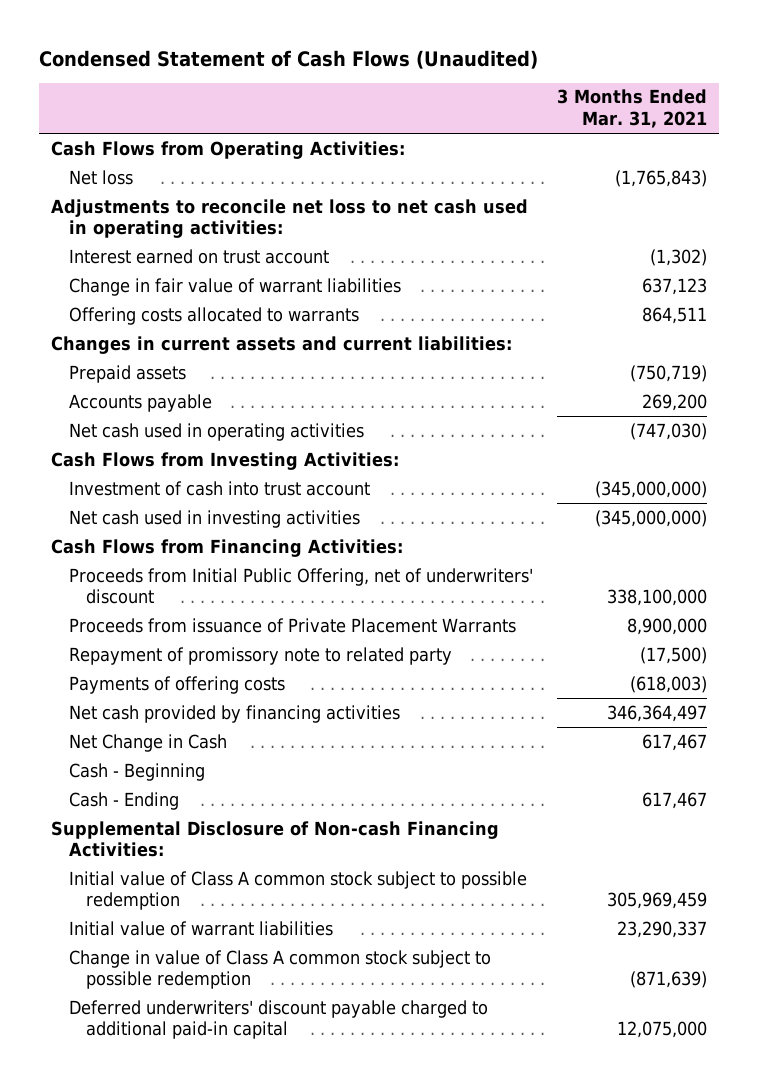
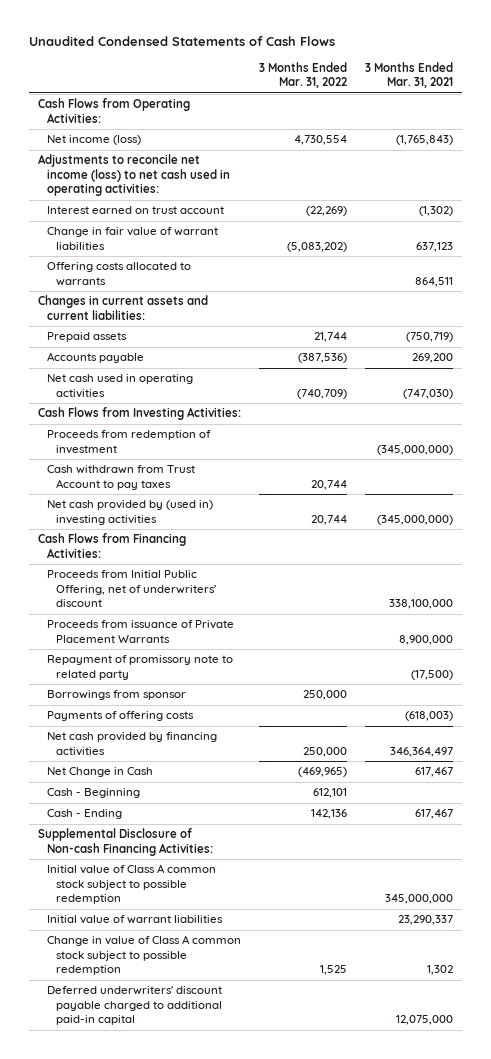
[38,49,538,69] Condensed Statement of Cash Flows (Unaudited) -> [28,36,335,47] Unaudited Condensed Statements of Cash Flows
none -> [258,61,347,89] 3 Months Ended Mar. 31, 2022
[68,169,133,185] Net loss -> [46,135,141,146] Net income (loss)
[50,198,528,239] Adjustments to reconcile net loss to net cash used in operating activities: -> [37,154,230,197] Adjustments to reconcile net income (loss) to net cash used in operating activities:
[68,480,370,496] Investment of cash into trust account -> [46,430,211,454] Proceeds from redemption of investment
none -> [46,465,195,490] Cash withdrawn from Trust Account to pay taxes
[68,509,360,528] Net cash used in investing activities -> [46,500,213,525] Net cash provided by (used in) investing activities
none -> [46,690,186,701] Borrowings from sponsor
[606,892,707,910] 305,969,459 -> [384,894,453,905] 345,000,000
[629,971,707,989] (871,639) -> [426,965,453,976] 1,302

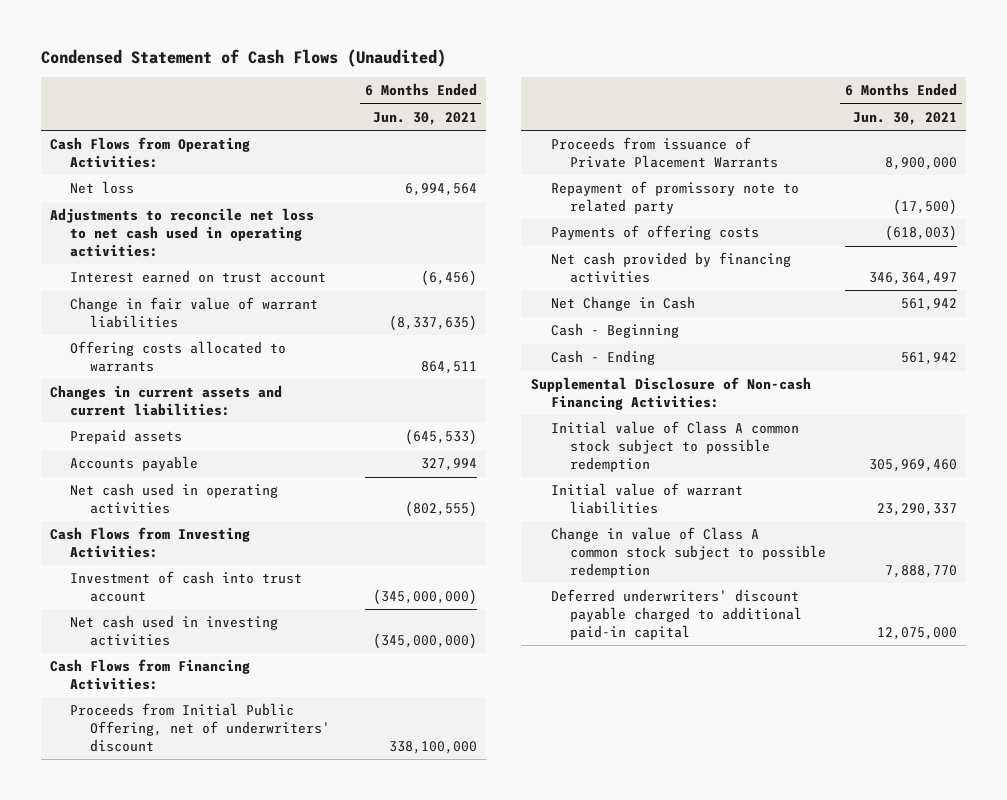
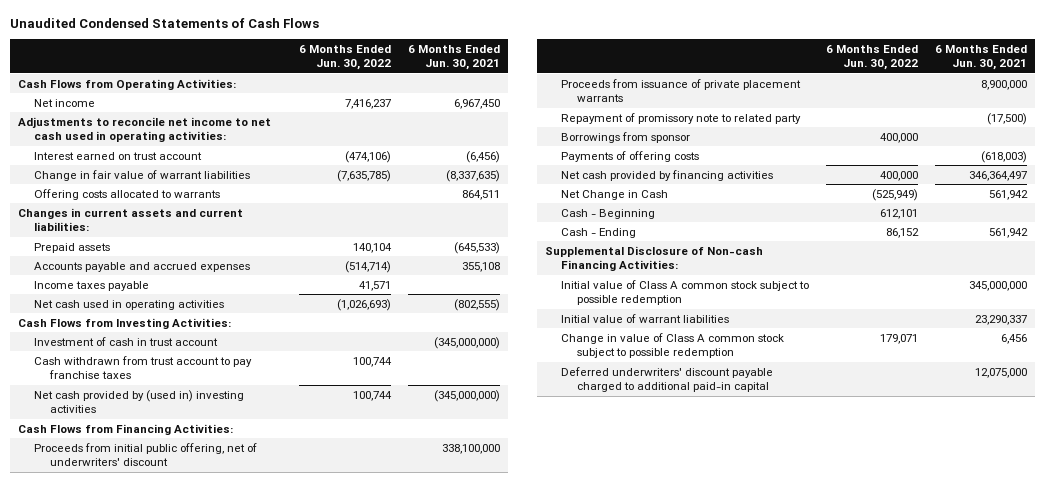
[40,48,446,67] Condensed Statement of Cash Flows (Unaudited) -> [9,17,319,28] Unaudited Condensed Statements of Cash Flows
none -> [299,44,392,70] 6 Months Ended Jun. 30, 2022
[70,181,135,195] Net loss -> [34,98,96,107] Net income
[404,183,477,197] 6,994,564 -> [453,98,500,109] 6,967,450
[50,208,315,257] Adjustments to reconcile net loss to net cash used in operating activities: -> [18,116,272,142] Adjustments to reconcile net income to net cash used in operating activities:
[70,456,199,472] Accounts payable -> [34,261,251,272] Accounts payable and accrued expenses
[420,458,477,472] 327,994 -> [461,261,500,272] 355,108
none -> [34,280,150,291] Income taxes payable
[70,571,303,602] Investment of cash into trust account -> [34,336,219,346] Investment of cash in trust account
none -> [34,355,253,379] Cash withdrawn from trust account to pay franchise taxes
[70,615,279,646] Net cash used in investing activities -> [34,389,245,413] Net cash provided by (used in) investing activities
[70,703,331,752] Proceeds from Initial Public Offering, net of underwriters' discount -> [34,442,258,466] Proceeds from initial public offering, net of underwriters' discount
[550,137,779,168] Proceeds from issuance of Private Placement Warrants -> [561,78,802,102] Proceeds from issuance of private placement warrants
none -> [561,131,691,143] Borrowings from sponsor
[869,458,958,472] 305,969,460 -> [968,280,1027,291] 345,000,000
[885,564,958,578] 7,888,770 -> [1000,333,1027,344] 6,456

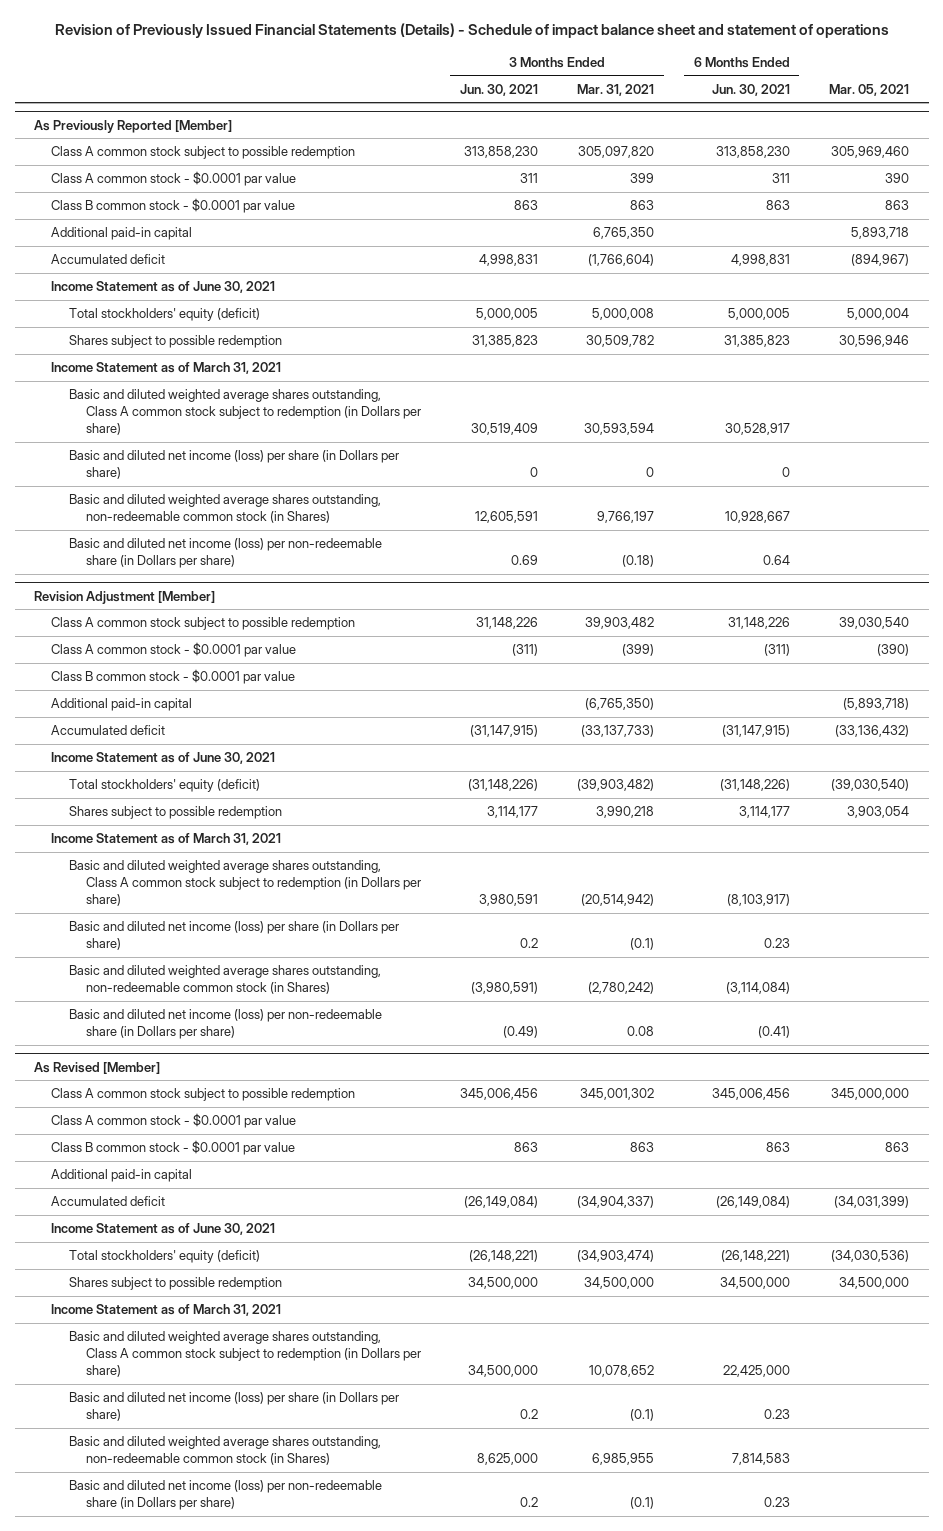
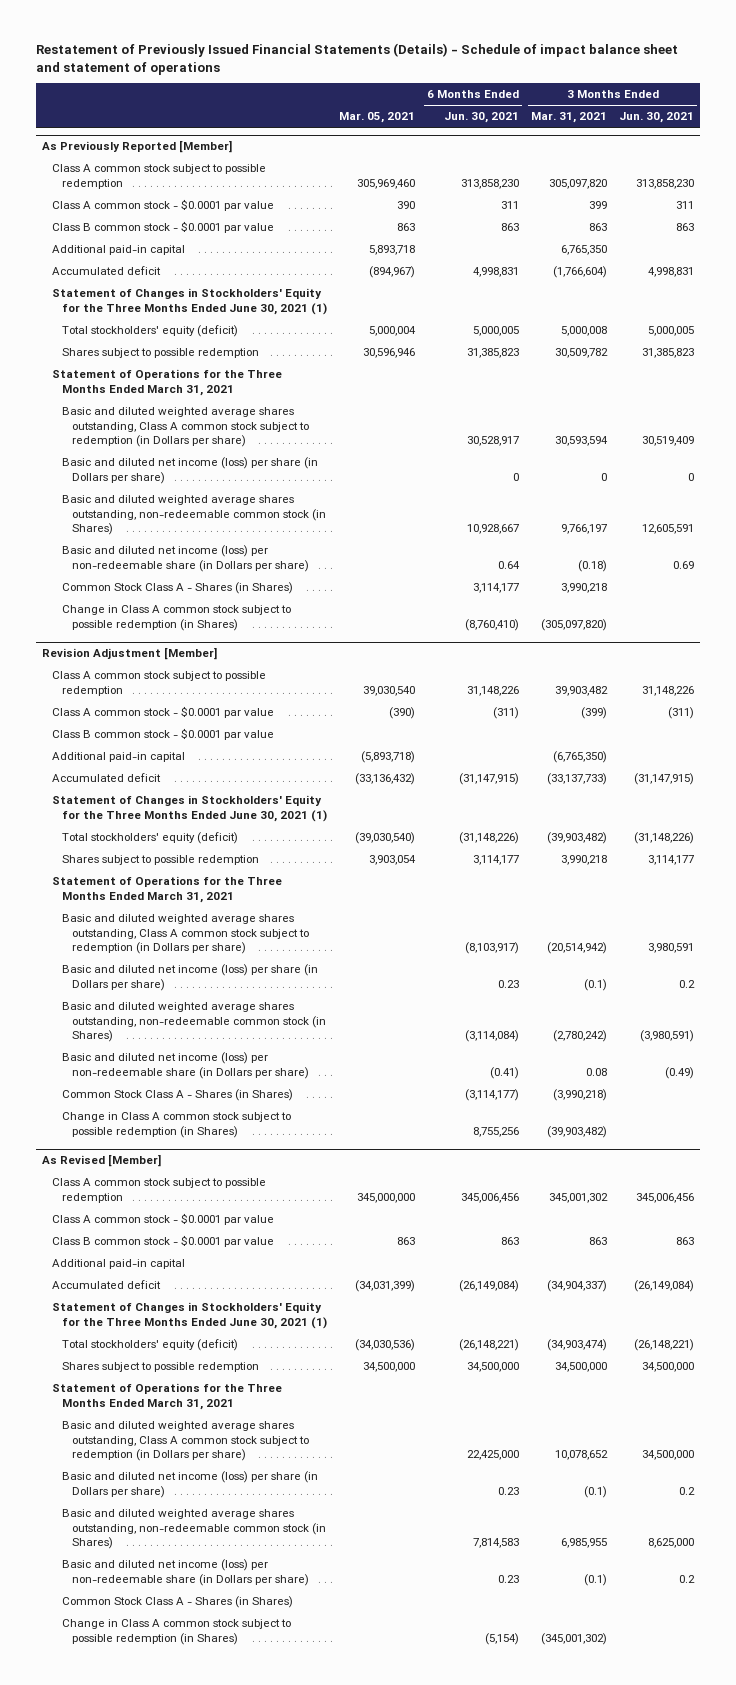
[54,23,889,39] Revision of Previously Issued Financial Statements (Details) - Schedule of impact balance sheet and statement of operations -> [36,42,679,75] Restatement of Previously Issued Financial Statements (Details) - Schedule of impact balance sheet and statement of operations
[51,281,276,294] Income Statement as of June 30, 2021 -> none
none -> [51,288,327,315] Statement of Changes in Stockholders' Equity for the Three Months Ended June 30, 2021 (1)
[51,362,282,375] Income Statement as of March 31, 2021 -> none
none -> [51,369,282,396] Statement of Operations for the Three Months Ended March 31, 2021
none -> [61,582,293,595] Common Stock Class A - Shares (in Shares)
none -> [61,605,291,631] Change in Class A common stock subject to possible redemption (in Shares)
[51,752,276,765] Income Statement as of June 30, 2021 -> none
none -> [51,795,327,822] Statement of Changes in Stockholders' Equity for the Three Months Ended June 30, 2021 (1)
[51,833,282,846] Income Statement as of March 31, 2021 -> none
none -> [51,876,282,903] Statement of Operations for the Three Months Ended March 31, 2021
none -> [61,1089,293,1102] Common Stock Class A - Shares (in Shares)
none -> [61,1112,291,1138] Change in Class A common stock subject to possible redemption (in Shares)
[51,1223,276,1236] Income Statement as of June 30, 2021 -> none
none -> [51,1302,327,1329] Statement of Changes in Stockholders' Equity for the Three Months Ended June 30, 2021 (1)
[51,1304,282,1317] Income Statement as of March 31, 2021 -> none
none -> [51,1383,282,1410] Statement of Operations for the Three Months Ended March 31, 2021
none -> [61,1596,293,1609] Common Stock Class A - Shares (in Shares)
none -> [61,1619,291,1645] Change in Class A common stock subject to possible redemption (in Shares)

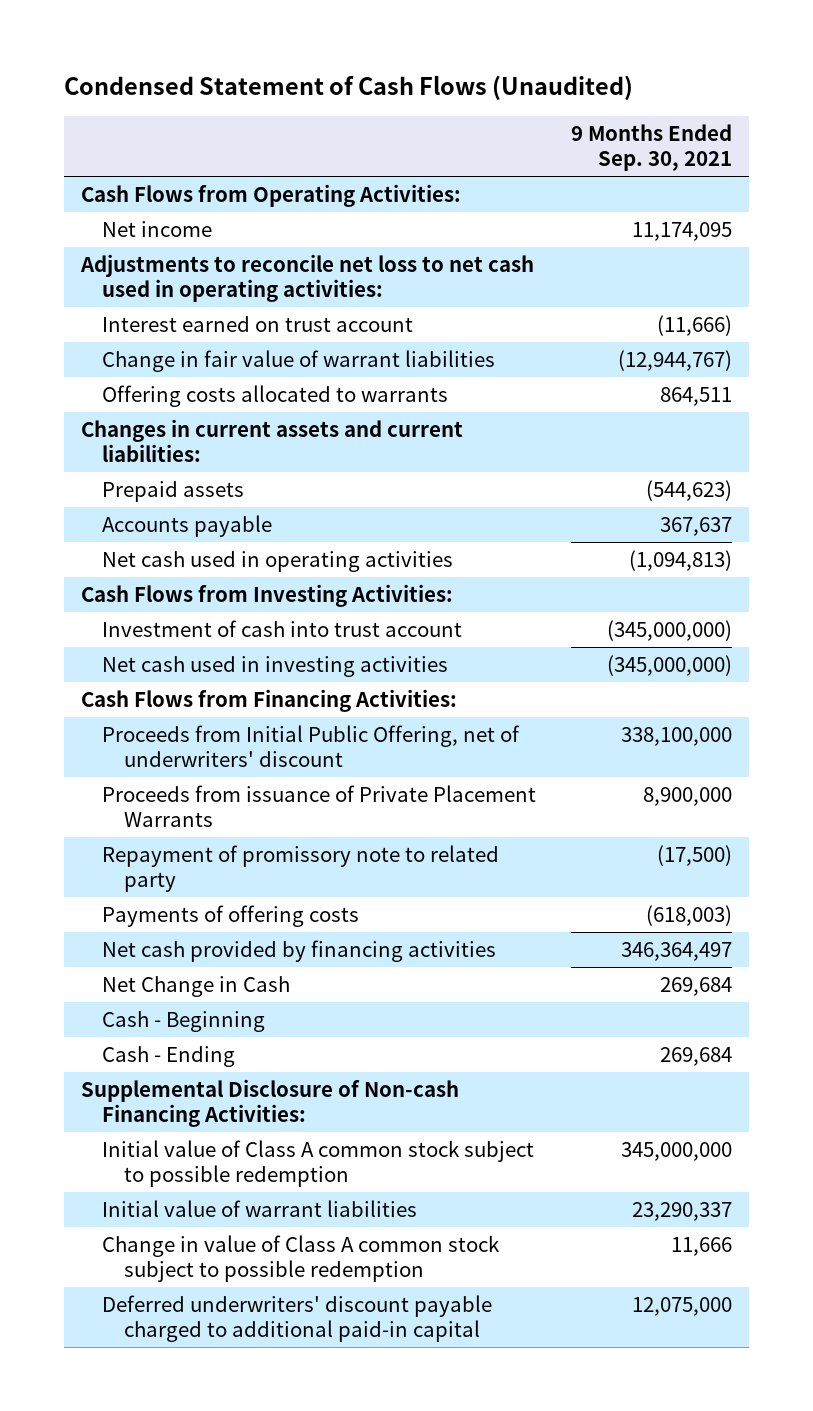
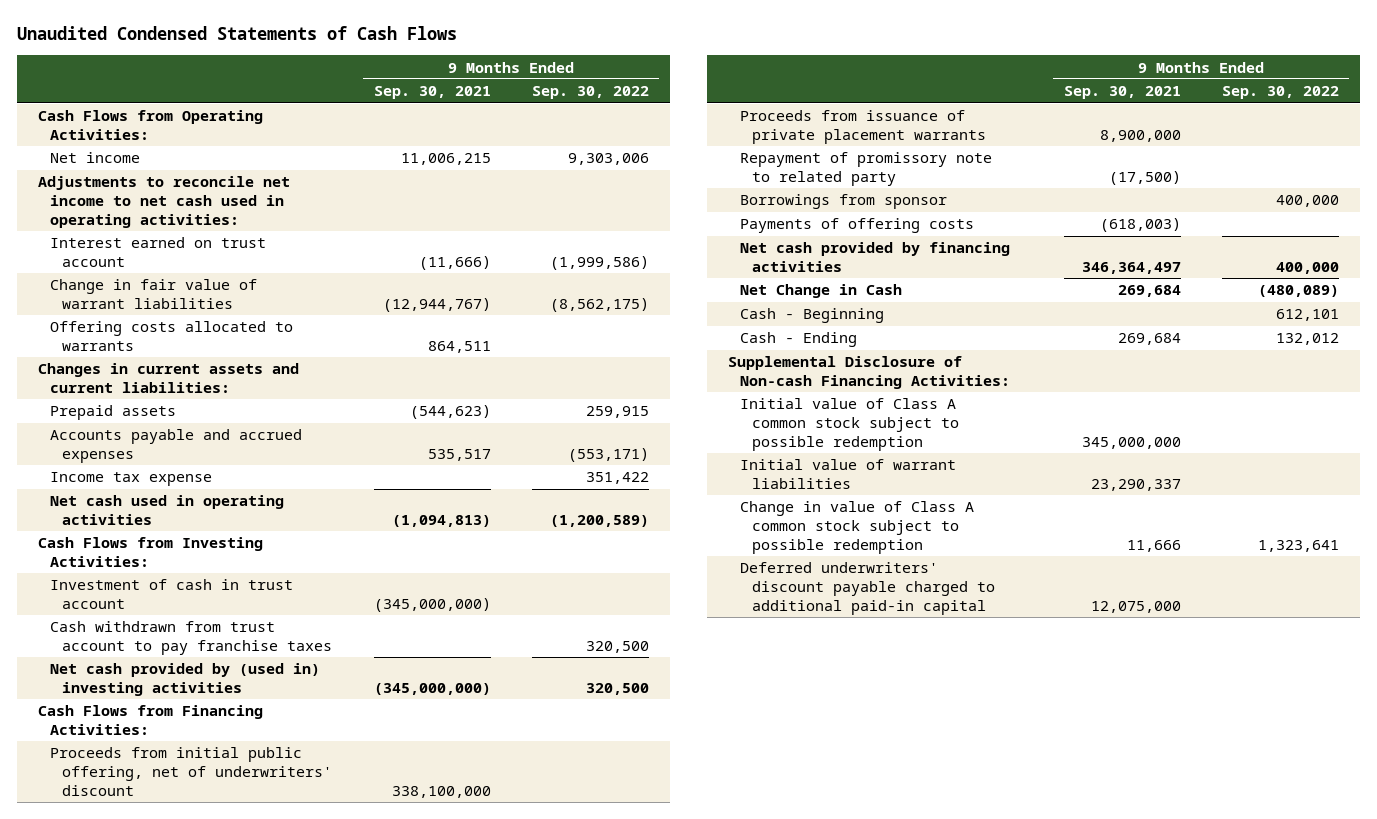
[63,75,633,101] Condensed Statement of Cash Flows (Unaudited) -> [17,26,458,41] Unaudited Condensed Statements of Cash Flows
none -> [532,86,650,100] Sep. 30, 2022
[631,221,732,241] 11,174,095 -> [400,153,491,166] 11,006,215
[79,253,534,303] Adjustments to reconcile net loss to net cash used in operating activities: -> [37,176,290,228] Adjustments to reconcile net income to net cash used in operating activities:
[102,514,273,537] Accounts payable -> [50,429,303,463] Accounts payable and accrued expenses
[659,516,732,536] 367,637 -> [427,448,491,461] 535,517
none -> [50,472,213,487] Income tax expense
[102,619,463,637] Investment of cash into trust account -> [50,579,294,609] Investment of cash in trust account
none -> [50,621,333,655] Cash withdrawn from trust account to pay franchise taxes
[102,655,449,677] Net cash used in investing activities -> [50,663,321,696] Net cash provided by (used in) investing activities
[102,724,521,768] Proceeds from Initial Public Offering, net of underwriters' discount -> [50,747,333,796] Proceeds from initial public offering, net of underwriters' discount
[102,784,537,828] Proceeds from issuance of Private Placement Warrants -> [740,110,987,144] Proceeds from issuance of private placement warrants
none -> [740,194,948,210] Borrowings from sponsor

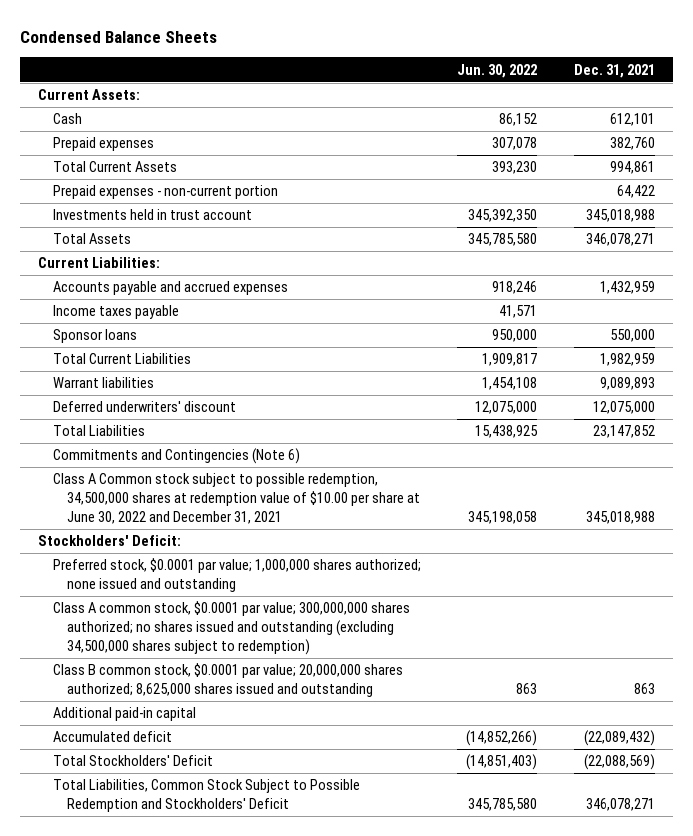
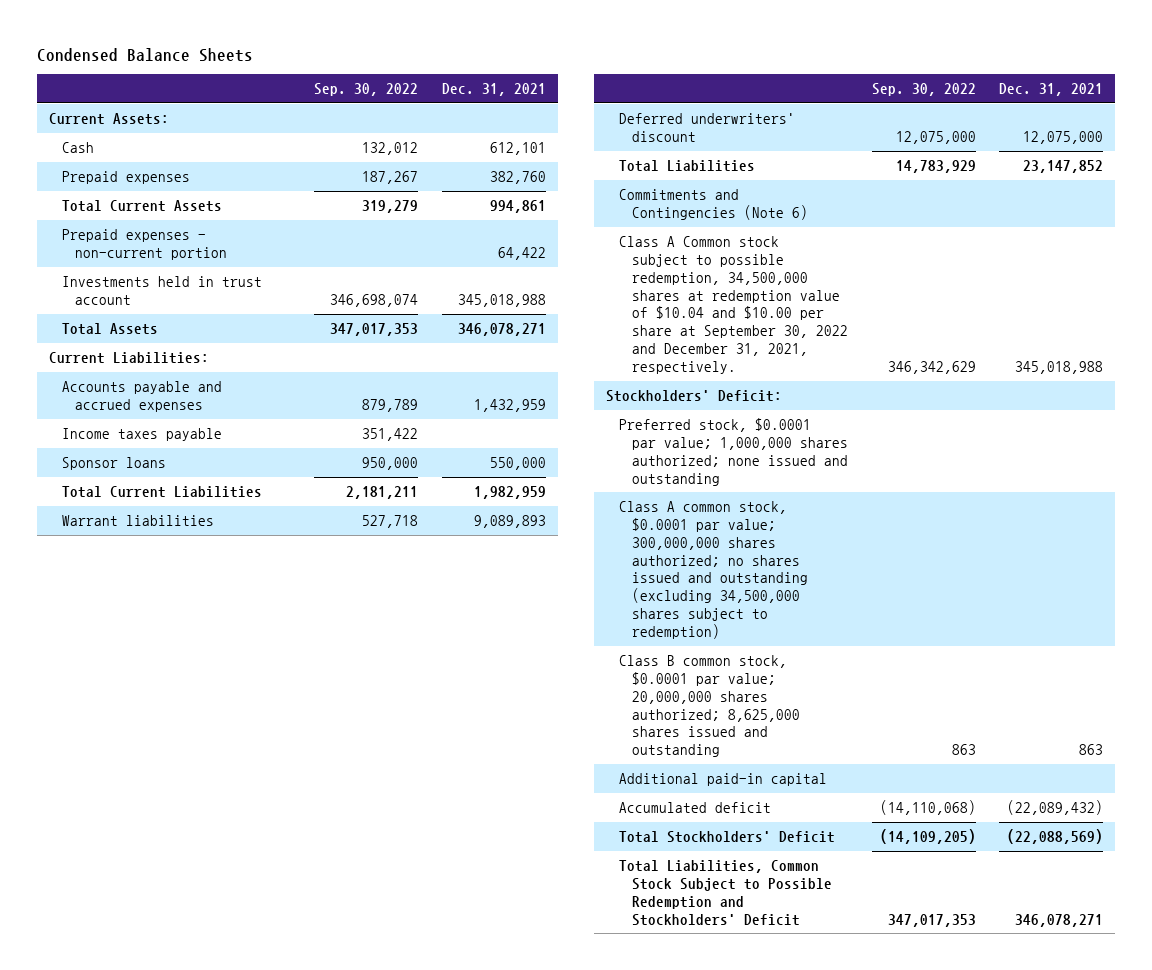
[457,63,538,78] Jun. 30, 2022 -> none
none -> [314,83,419,97] Sep. 30, 2022
[52,473,421,525] Class A Common stock subject to possible redemption, 34,500,000 shares at redemption value of $10.00 per share at June 30, 2022 and December 31, 2021 -> [619,236,849,374] Class A Common stock subject to possible redemption, 34,500,000 shares at redemption value of $10.04 and $10.00 per share at September 30, 2022 and December 31, 2021, respectively.

